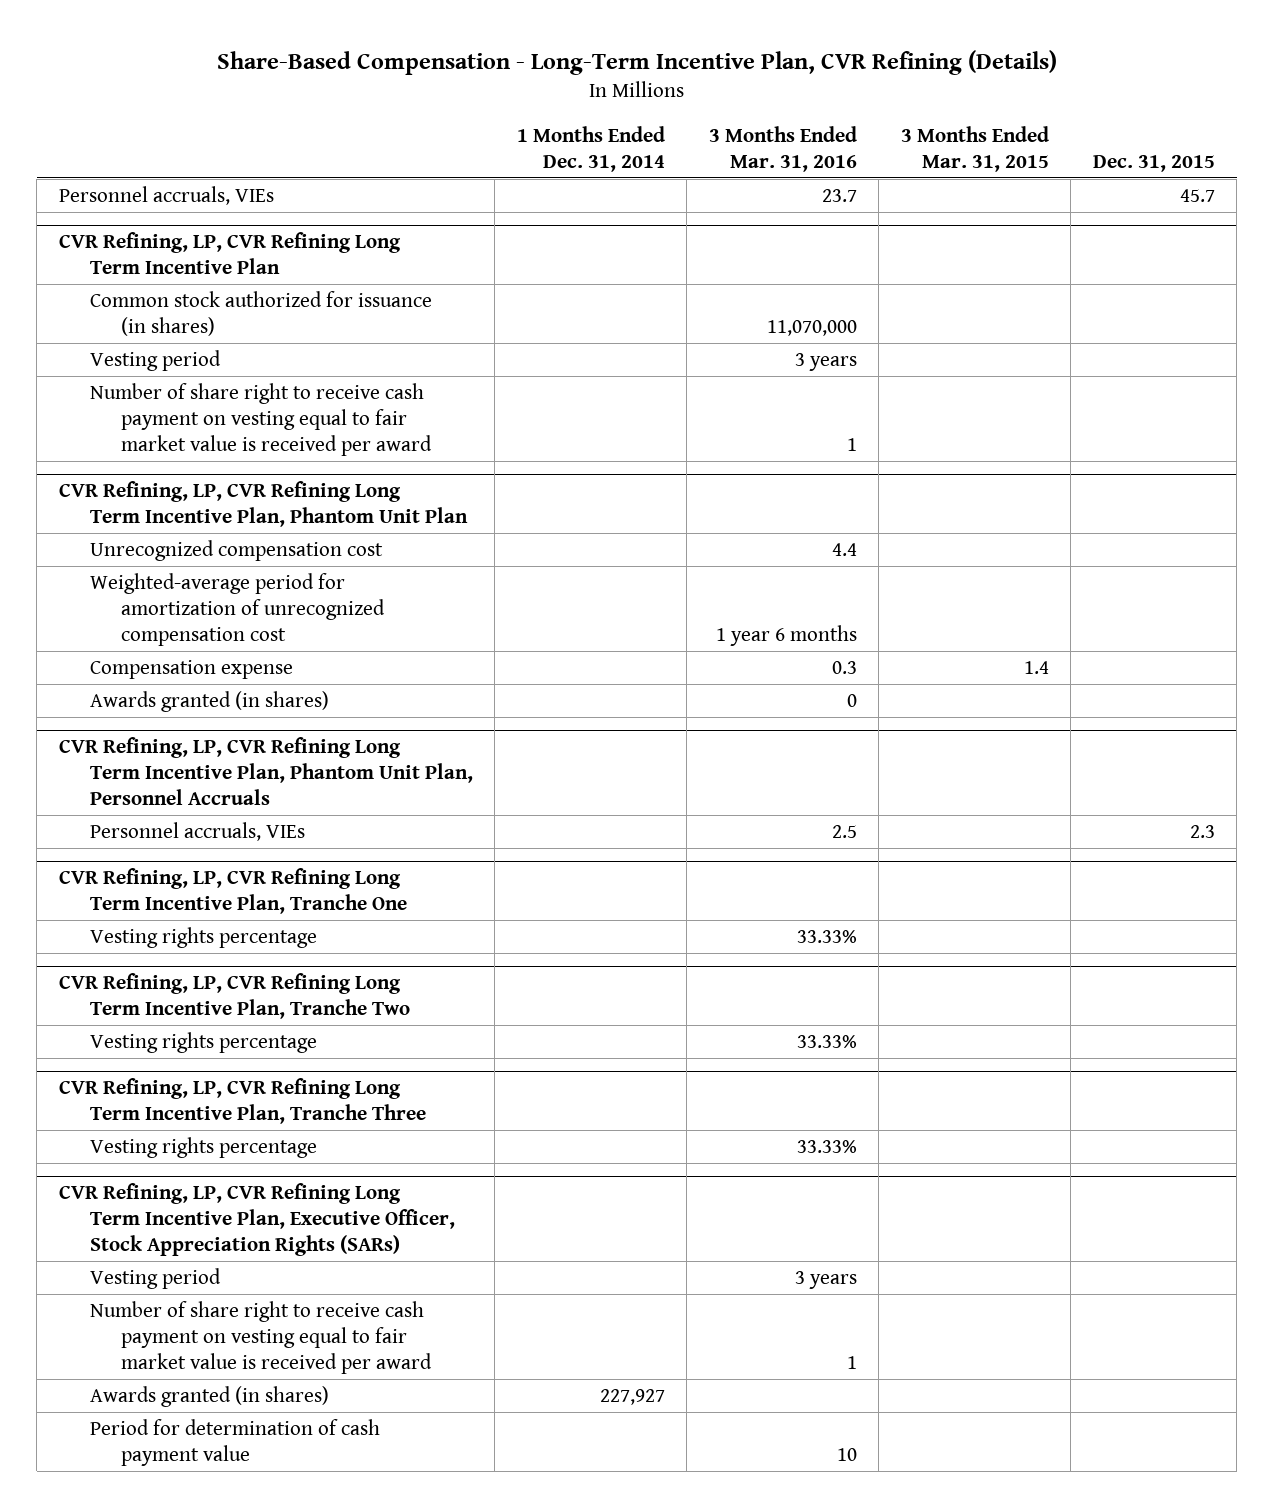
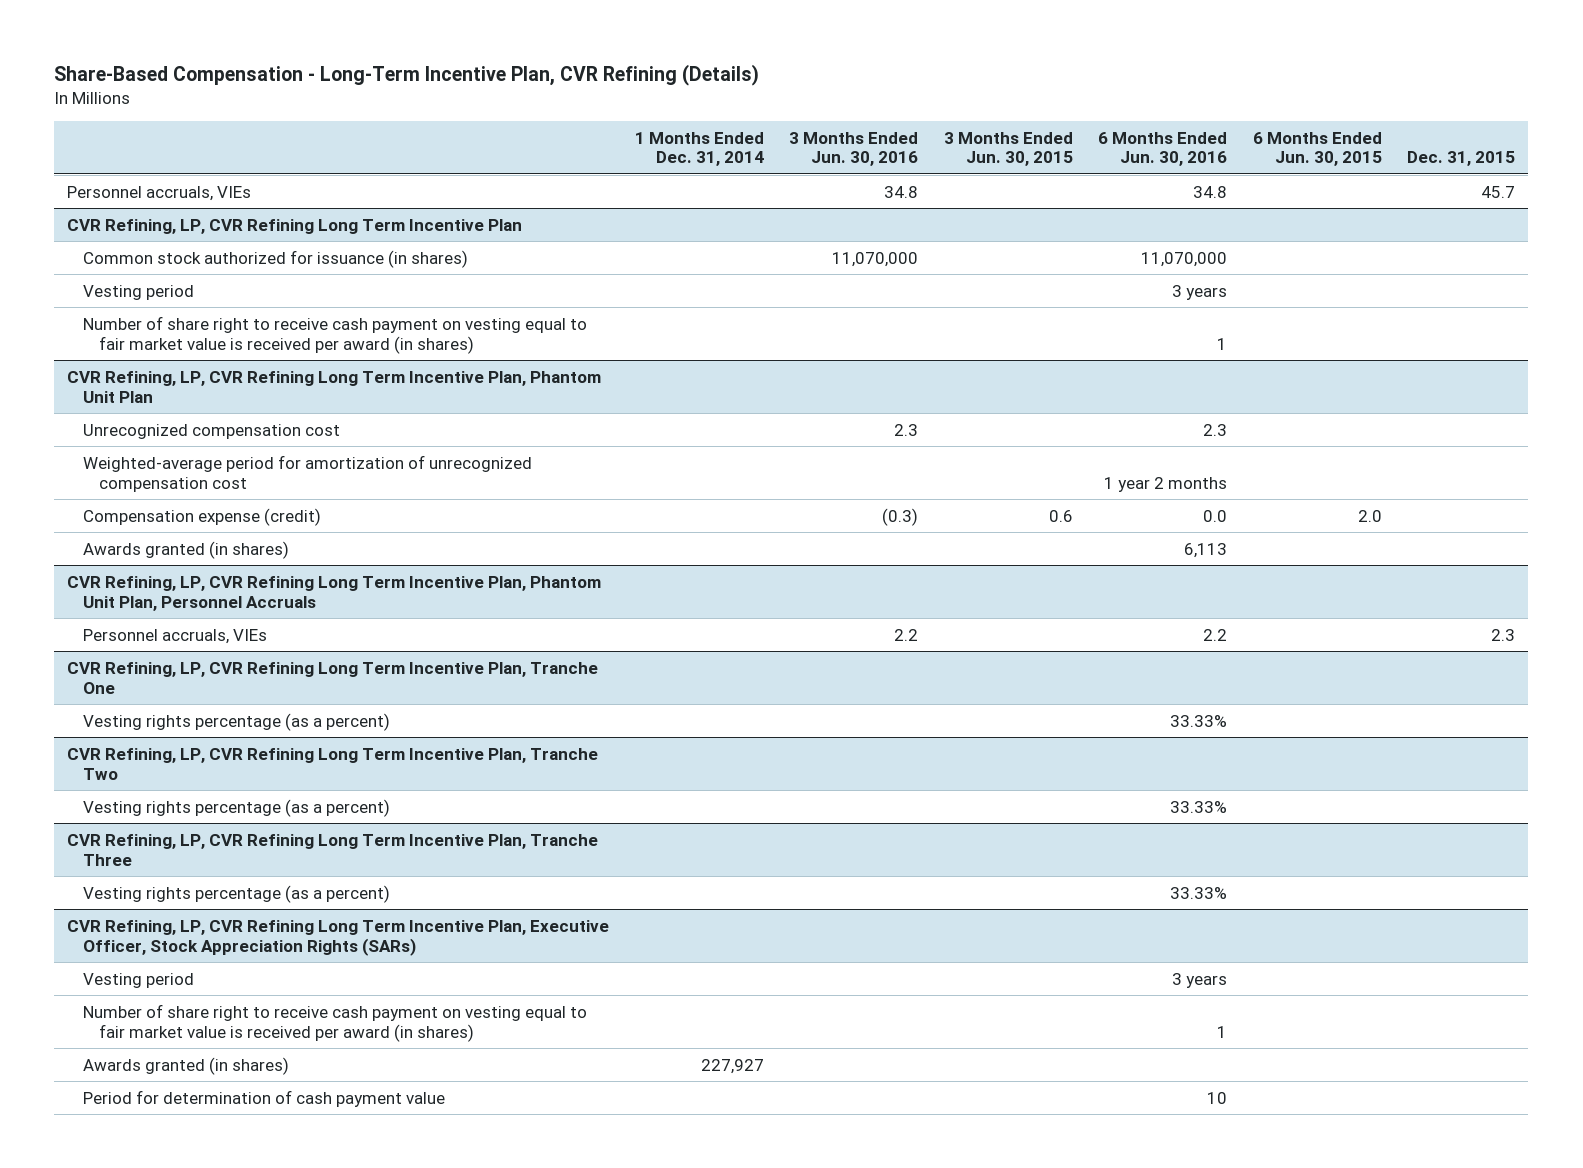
[708,125,857,172] 3 Months Ended Mar. 31, 2016 -> none
[900,125,1049,172] 3 Months Ended Mar. 31, 2015 -> none
none -> [789,131,919,167] 3 Months Ended Jun. 30, 2016
none -> [943,131,1073,167] 3 Months Ended Jun. 30, 2015
none -> [1098,131,1228,167] 6 Months Ended Jun. 30, 2016
none -> [1252,131,1382,167] 6 Months Ended Jun. 30, 2015
[89,383,432,457] Number of share right to receive cash payment on vesting equal to fair market value is received per award -> [83,315,588,354] Number of share right to receive cash payment on vesting equal to fair market value is received per award (in shares)
[89,660,293,680] Compensation expense -> [83,507,322,526] Compensation expense (credit)
[89,927,317,949] Vesting rights percentage -> [83,712,391,731] Vesting rights percentage (as a percent)
[89,1032,317,1054] Vesting rights percentage -> [83,798,391,817] Vesting rights percentage (as a percent)
[89,1137,317,1159] Vesting rights percentage -> [83,884,391,903] Vesting rights percentage (as a percent)
[89,1301,432,1375] Number of share right to receive cash payment on vesting equal to fair market value is received per award -> [83,1003,588,1042] Number of share right to receive cash payment on vesting equal to fair market value is received per award (in shares)

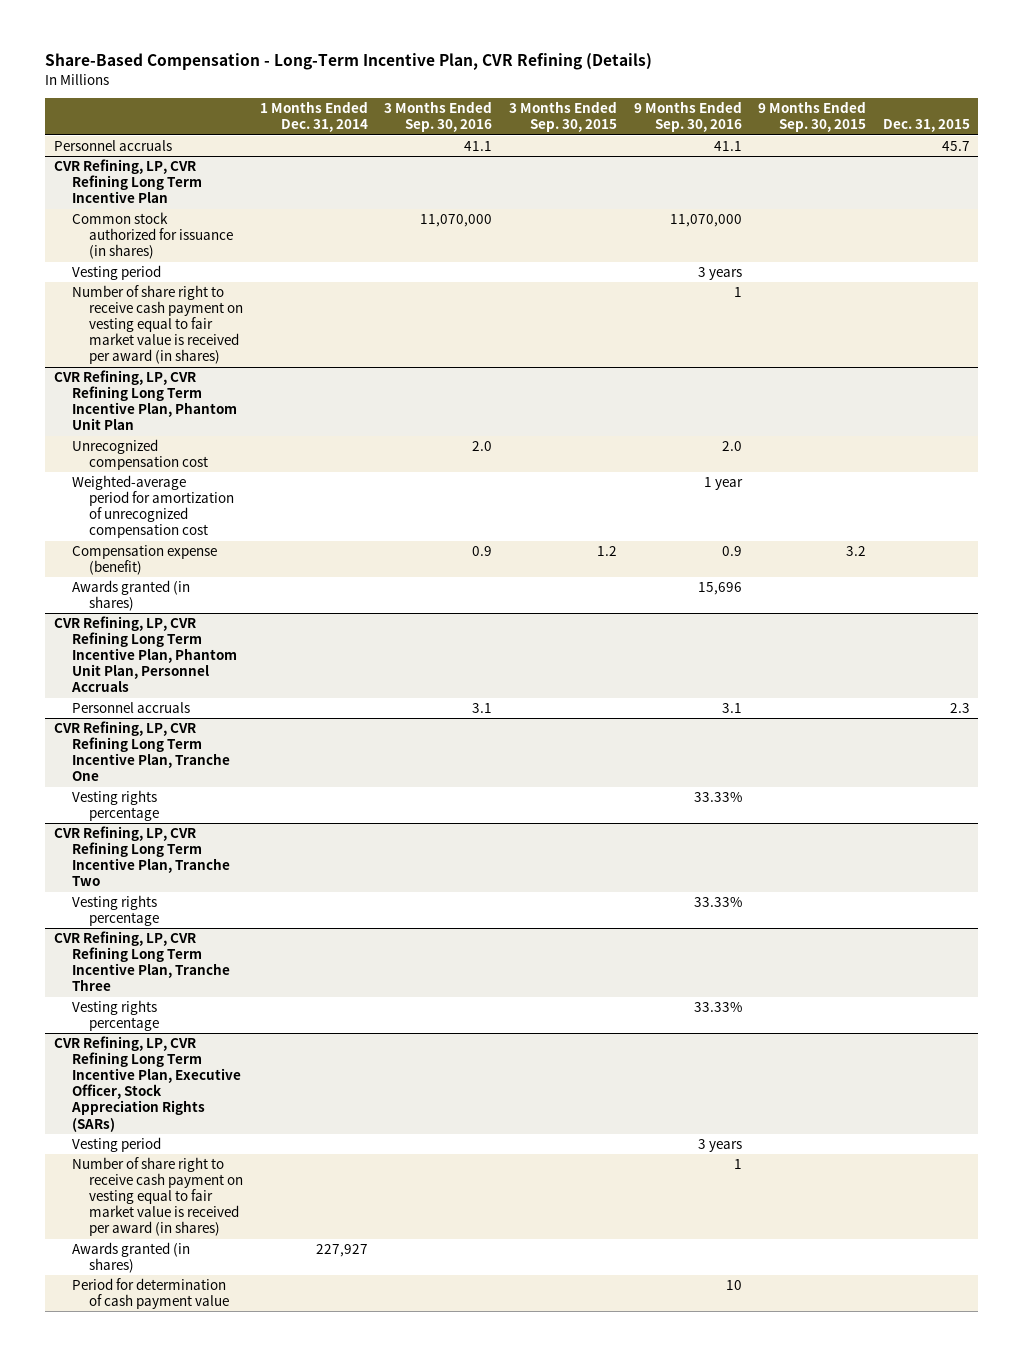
[789,131,919,167] 3 Months Ended Jun. 30, 2016 -> none
[943,131,1073,167] 3 Months Ended Jun. 30, 2015 -> none
[1098,131,1228,167] 6 Months Ended Jun. 30, 2016 -> none
[1252,131,1382,167] 6 Months Ended Jun. 30, 2015 -> none
none -> [384,101,493,133] 3 Months Ended Sep. 30, 2016
none -> [509,101,618,133] 3 Months Ended Sep. 30, 2015
none -> [633,101,742,133] 9 Months Ended Sep. 30, 2016
none -> [758,101,867,133] 9 Months Ended Sep. 30, 2015
[67,185,252,201] Personnel accruals, VIEs -> [53,140,172,152] Personnel accruals
[83,507,322,526] Compensation expense (credit) -> [71,545,217,576] Compensation expense (benefit)
[83,628,268,644] Personnel accruals, VIEs -> [71,702,190,714] Personnel accruals
[83,712,391,731] Vesting rights percentage (as a percent) -> [71,790,160,822] Vesting rights percentage
[83,798,391,817] Vesting rights percentage (as a percent) -> [71,895,160,927] Vesting rights percentage
[83,884,391,903] Vesting rights percentage (as a percent) -> [71,1000,160,1032] Vesting rights percentage

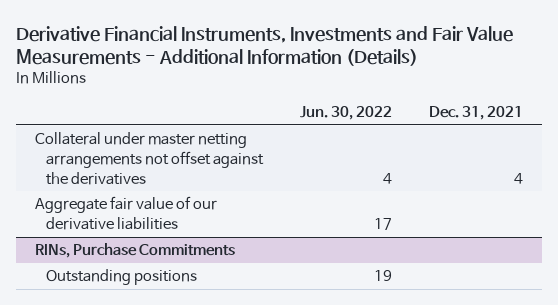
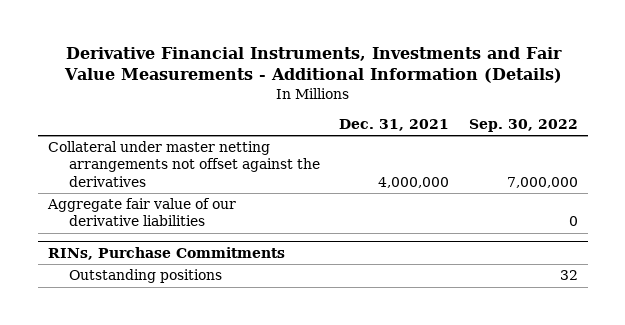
[300,106,393,121] Jun. 30, 2022 -> none
none -> [468,118,578,132] Sep. 30, 2022
[514,172,524,184] 4 -> [378,176,450,188] 4,000,000

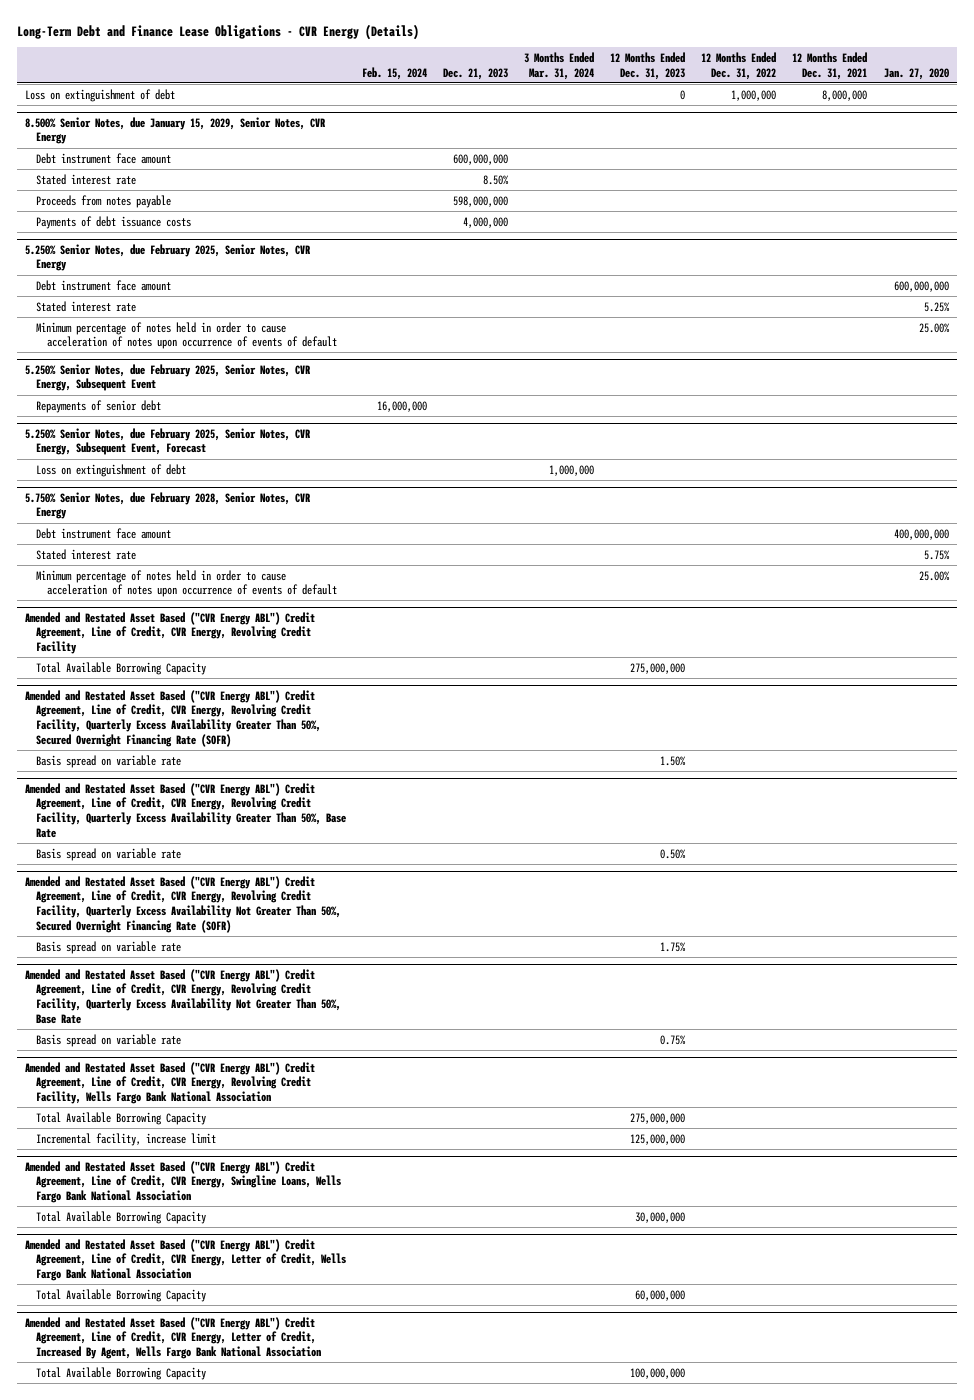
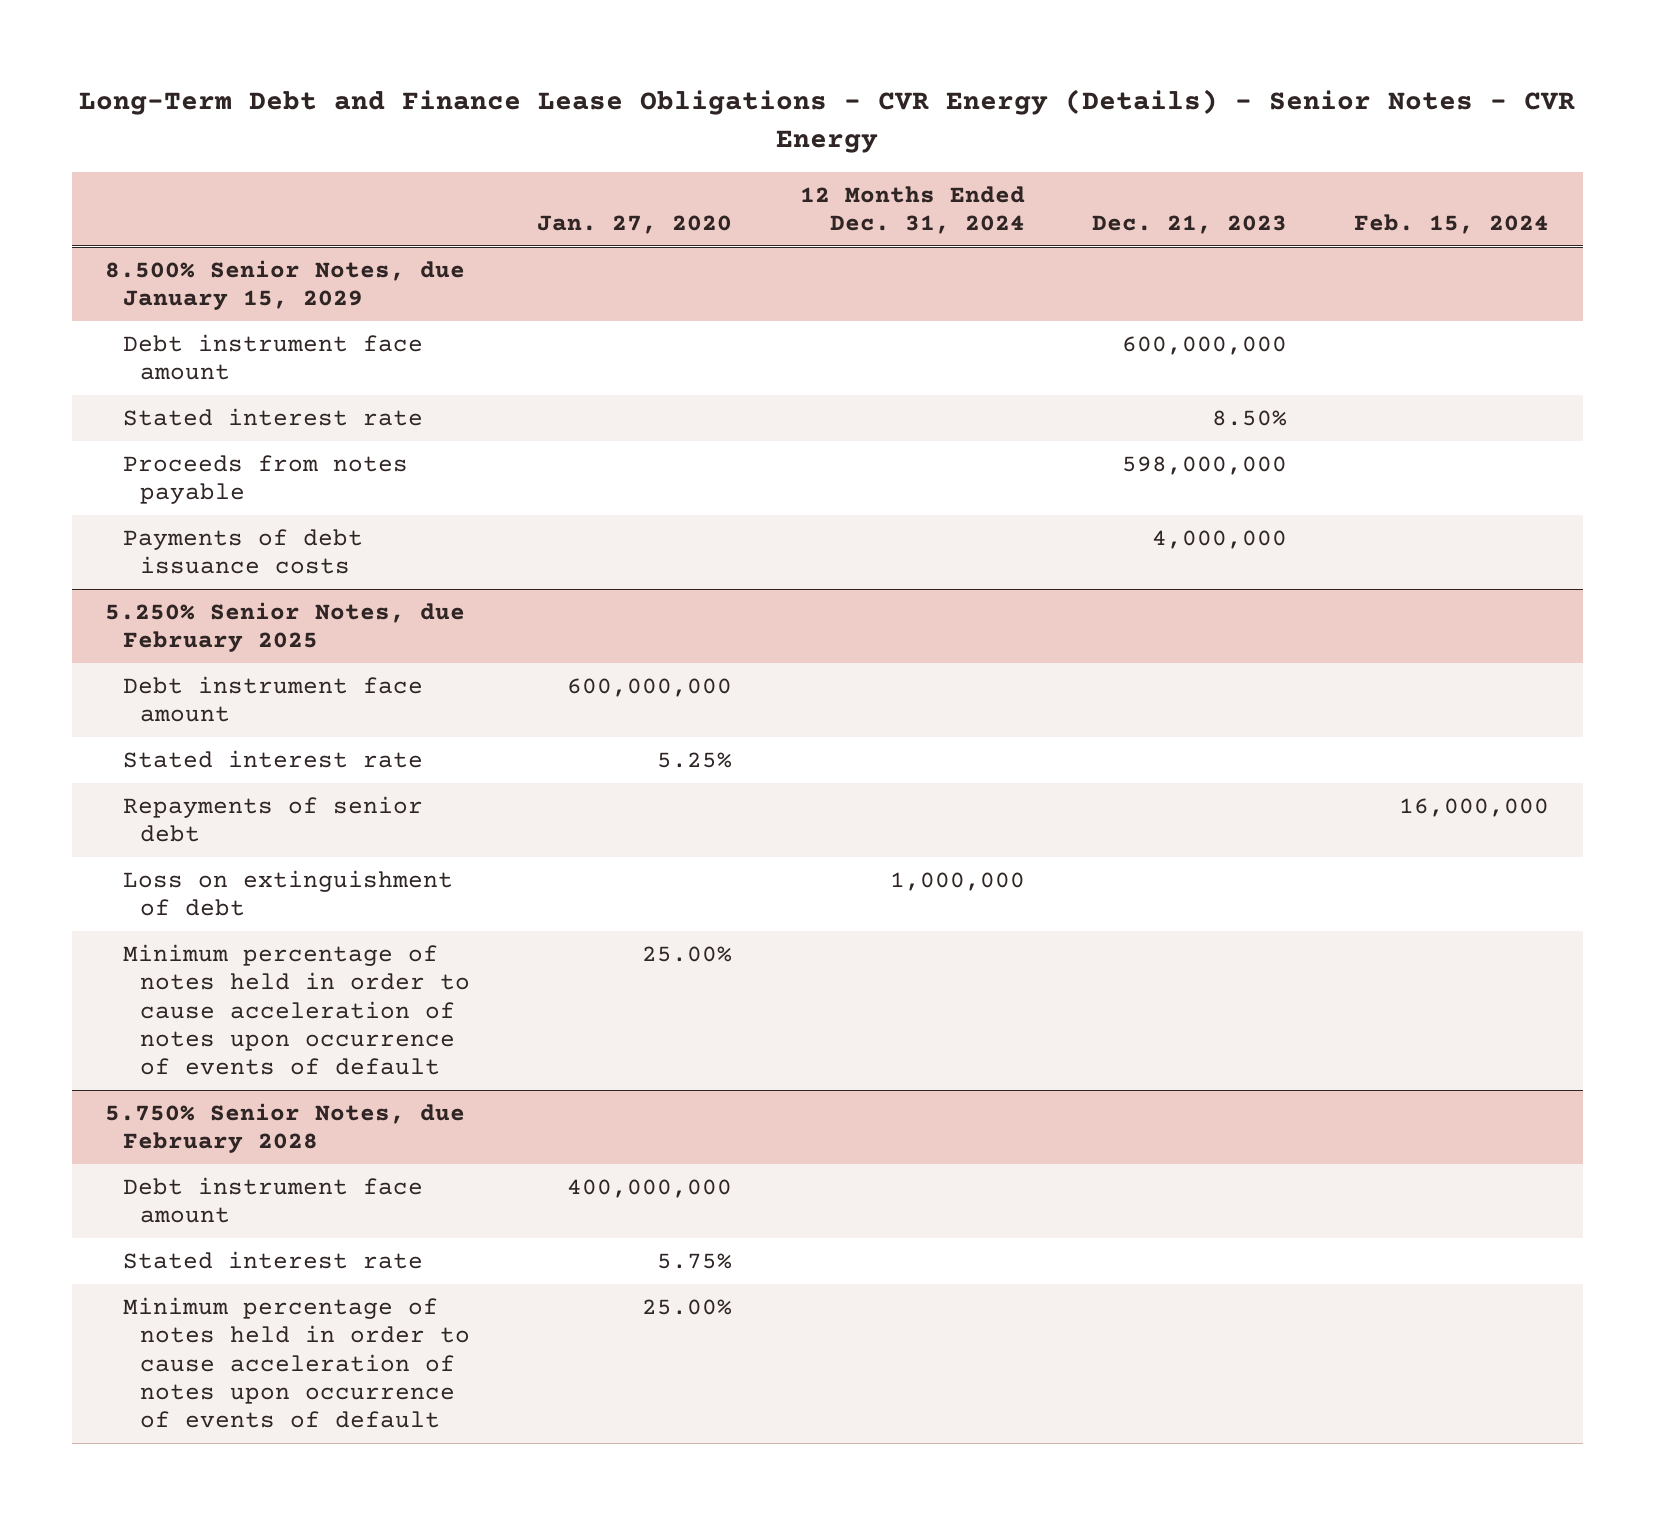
[17,23,420,40] Long-Term Debt and Finance Lease Obligations - CVR Energy (Details) -> [79,89,1576,154] Long-Term Debt and Finance Lease Obligations - CVR Energy (Details) - Senior Notes - CVR Energy
[524,52,595,80] 3 Months Ended Mar. 31, 2024 -> none
[610,52,686,80] 12 Months Ended Dec. 31, 2023 -> none
[701,52,777,80] 12 Months Ended Dec. 31, 2022 -> none
[792,52,868,80] 12 Months Ended Dec. 31, 2021 -> none
none -> [799,185,1025,234] 12 Months Ended Dec. 31, 2024
[25,88,176,102] Loss on extinguishment of debt -> none
[25,116,327,145] 8.500% Senior Notes, due January 15, 2029, Senior Notes, CVR Energy -> [105,260,466,311] 8.500% Senior Notes, due January 15, 2029
[25,243,312,272] 5.250% Senior Notes, due February 2025, Senior Notes, CVR Energy -> [105,602,466,653] 5.250% Senior Notes, due February 2025
none -> [122,796,423,843] Repayments of senior debt
none -> [122,870,453,917] Loss on extinguishment of debt
[25,363,312,392] 5.250% Senior Notes, due February 2025, Senior Notes, CVR Energy, Subsequent Event -> none
[35,399,161,413] Repayments of senior debt -> none
[25,427,312,456] 5.250% Senior Notes, due February 2025, Senior Notes, CVR Energy, Subsequent Event, Forecast -> none
[35,463,186,477] Loss on extinguishment of debt -> none
[25,491,312,520] 5.750% Senior Notes, due February 2028, Senior Notes, CVR Energy -> [105,1103,466,1154] 5.750% Senior Notes, due February 2028
[25,611,316,654] Amended and Restated Asset Based ("CVR Energy ABL") Credit Agreement, Line of Credit, CVR Energy, Revolving Credit Facility -> none
[35,661,206,675] Total Available Borrowing Capacity -> none
[25,689,321,747] Amended and Restated Asset Based ("CVR Energy ABL") Credit Agreement, Line of Credit, CVR Energy, Revolving Credit Facility, Quarterly Excess Availability Greater Than 50%, Secured Overnight Financing Rate (SOFR) -> none
[35,754,181,768] Basis spread on variable rate -> none
[25,782,346,838] Amended and Restated Asset Based ("CVR Energy ABL") Credit Agreement, Line of Credit, CVR Energy, Revolving Credit Facility, Quarterly Excess Availability Greater Than 50%, Base Rate -> none
[35,847,181,861] Basis spread on variable rate -> none
[25,875,341,933] Amended and Restated Asset Based ("CVR Energy ABL") Credit Agreement, Line of Credit, CVR Energy, Revolving Credit Facility, Quarterly Excess Availability Not Greater Than 50%, Secured Overnight Financing Rate (SOFR) -> none
[35,940,181,954] Basis spread on variable rate -> none
[25,968,341,1024] Amended and Restated Asset Based ("CVR Energy ABL") Credit Agreement, Line of Credit, CVR Energy, Revolving Credit Facility, Quarterly Excess Availability Not Greater Than 50%, Base Rate -> none
[35,1033,181,1047] Basis spread on variable rate -> none
[25,1061,316,1104] Amended and Restated Asset Based ("CVR Energy ABL") Credit Agreement, Line of Credit, CVR Energy, Revolving Credit Facility, Wells Fargo Bank National Association -> none
[35,1111,206,1125] Total Available Borrowing Capacity -> none
[35,1132,216,1146] Incremental facility, increase limit -> none
[25,1160,341,1203] Amended and Restated Asset Based ("CVR Energy ABL") Credit Agreement, Line of Credit, CVR Energy, Swingline Loans, Wells Fargo Bank National Association -> none
[35,1210,206,1224] Total Available Borrowing Capacity -> none
[25,1238,346,1281] Amended and Restated Asset Based ("CVR Energy ABL") Credit Agreement, Line of Credit, CVR Energy, Letter of Credit, Wells Fargo Bank National Association -> none
[35,1288,206,1302] Total Available Borrowing Capacity -> none
[25,1316,321,1359] Amended and Restated Asset Based ("CVR Energy ABL") Credit Agreement, Line of Credit, CVR Energy, Letter of Credit, Increased By Agent, Wells Fargo Bank National Association -> none
[35,1366,206,1380] Total Available Borrowing Capacity -> none

